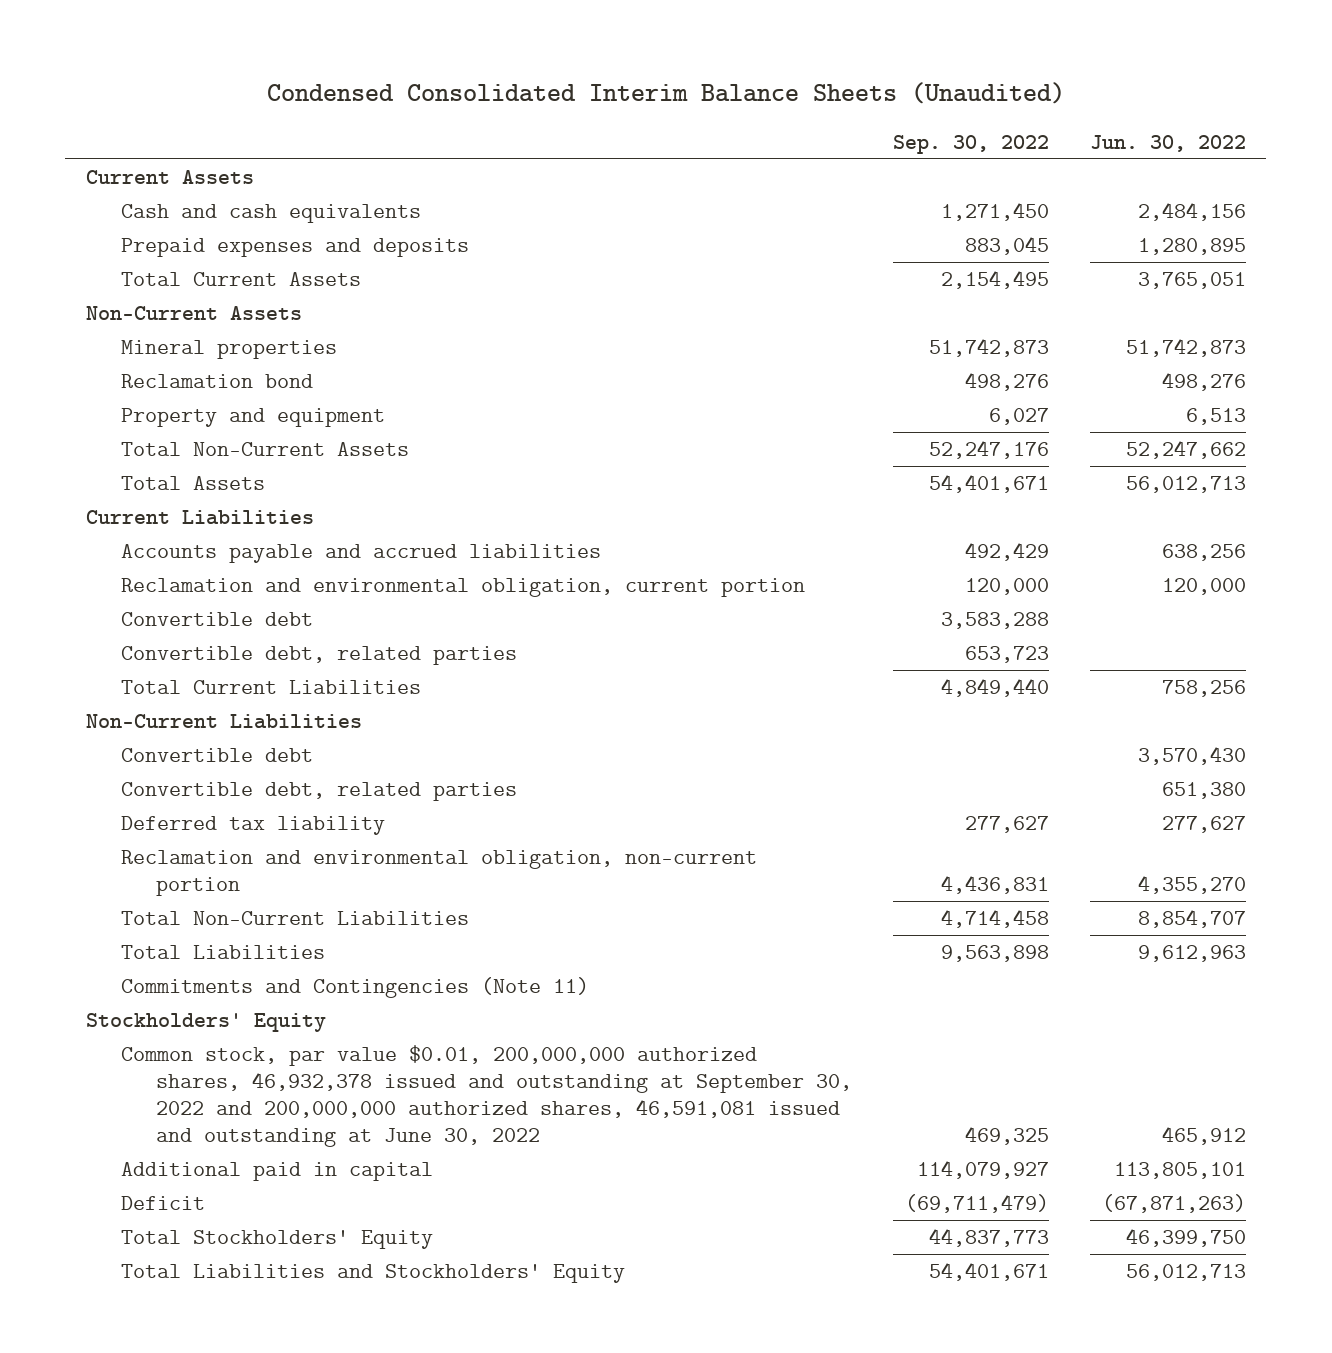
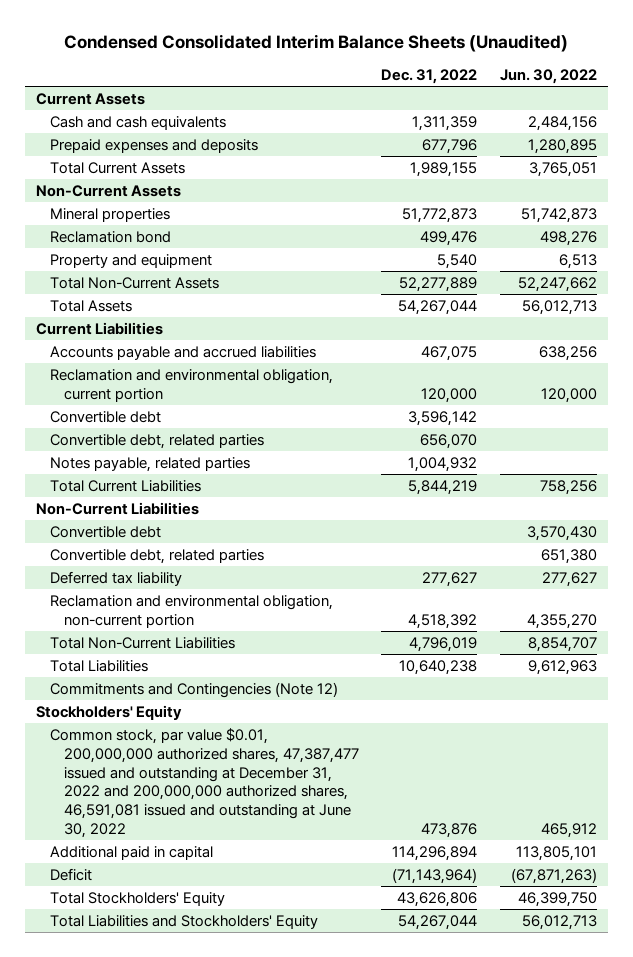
[893,134,1050,154] Sep. 30, 2022 -> none
none -> [381,69,478,85] Dec. 31, 2022
none -> [49,456,250,472] Notes payable, related parties
[121,977,590,999] Commitments and Contingencies (Note 11) -> [49,681,338,698] Commitments and Contingencies (Note 12)
[121,1045,853,1148] Common stock, par value $0.01, 200,000,000 authorized shares, 46,932,378 issued and outstanding at September 30, 2022 and 200,000,000 authorized shares, 46,591,081 issued and outstanding at June 30, 2022 -> [49,727,359,839] Common stock, par value $0.01, 200,000,000 authorized shares, 47,387,477 issued and outstanding at December 31, 2022 and 200,000,000 authorized shares, 46,591,081 issued and outstanding at June 30, 2022

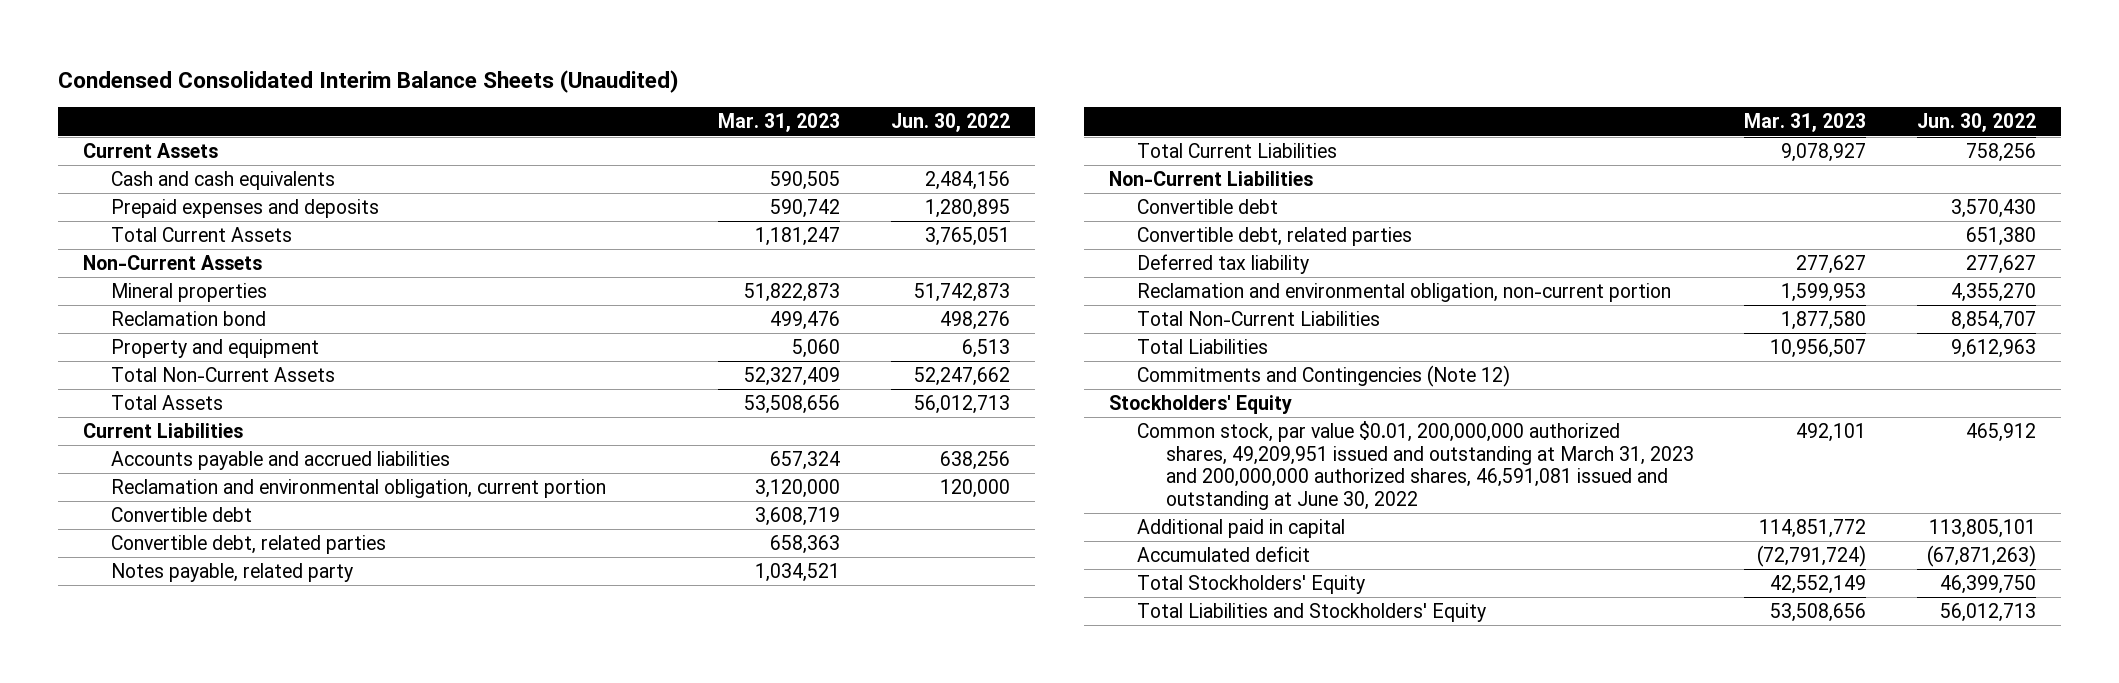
[381,69,478,85] Dec. 31, 2022 -> none
none -> [718,113,841,133] Mar. 31, 2023
[49,456,250,472] Notes payable, related parties -> [111,563,354,583] Notes payable, related party
[49,727,359,839] Common stock, par value $0.01, 200,000,000 authorized shares, 47,387,477 issued and outstanding at December 31, 2022 and 200,000,000 authorized shares, 46,591,081 issued and outstanding at June 30, 2022 -> [1137,421,1694,510] Common stock, par value $0.01, 200,000,000 authorized shares, 49,209,951 issued and outstanding at March 31, 2023 and 200,000,000 authorized shares, 46,591,081 issued and outstanding at June 30, 2022
[49,867,92,881] Deficit -> [1137,546,1311,563] Accumulated deficit

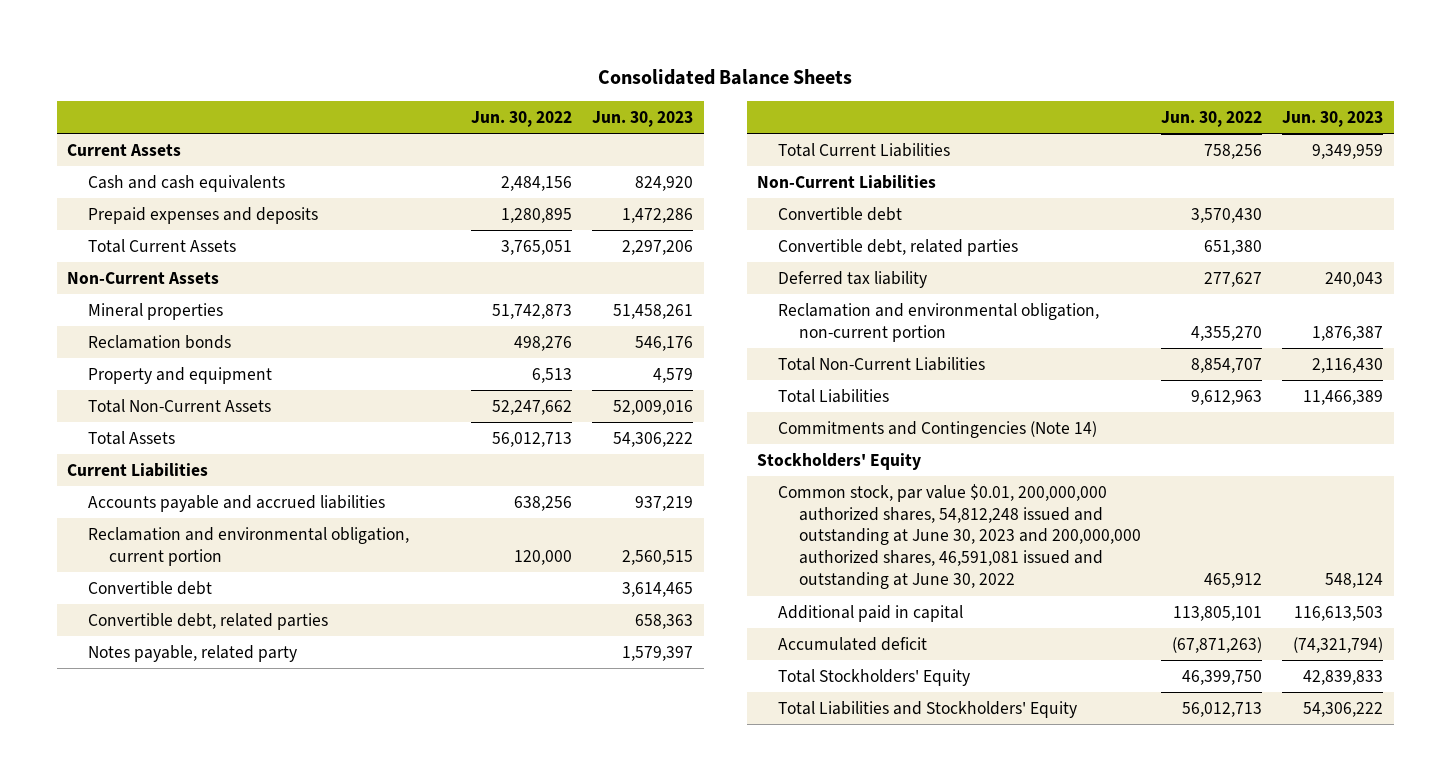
[57,69,679,93] Condensed Consolidated Interim Balance Sheets (Unaudited) -> [598,68,853,85] Consolidated Balance Sheets
[718,113,841,133] Mar. 31, 2023 -> none
none -> [592,110,694,127] Jun. 30, 2023
[111,311,267,327] Reclamation bond -> [87,334,231,349] Reclamation bonds
[1137,365,1511,388] Commitments and Contingencies (Note 12) -> [777,420,1097,438] Commitments and Contingencies (Note 14)
[1137,421,1694,510] Common stock, par value $0.01, 200,000,000 authorized shares, 49,209,951 issued and outstanding at March 31, 2023 and 200,000,000 authorized shares, 46,591,081 issued and outstanding at June 30, 2022 -> [777,483,1141,590] Common stock, par value $0.01, 200,000,000 authorized shares, 54,812,248 issued and outstanding at June 30, 2023 and 200,000,000 authorized shares, 46,591,081 issued and outstanding at June 30, 2022

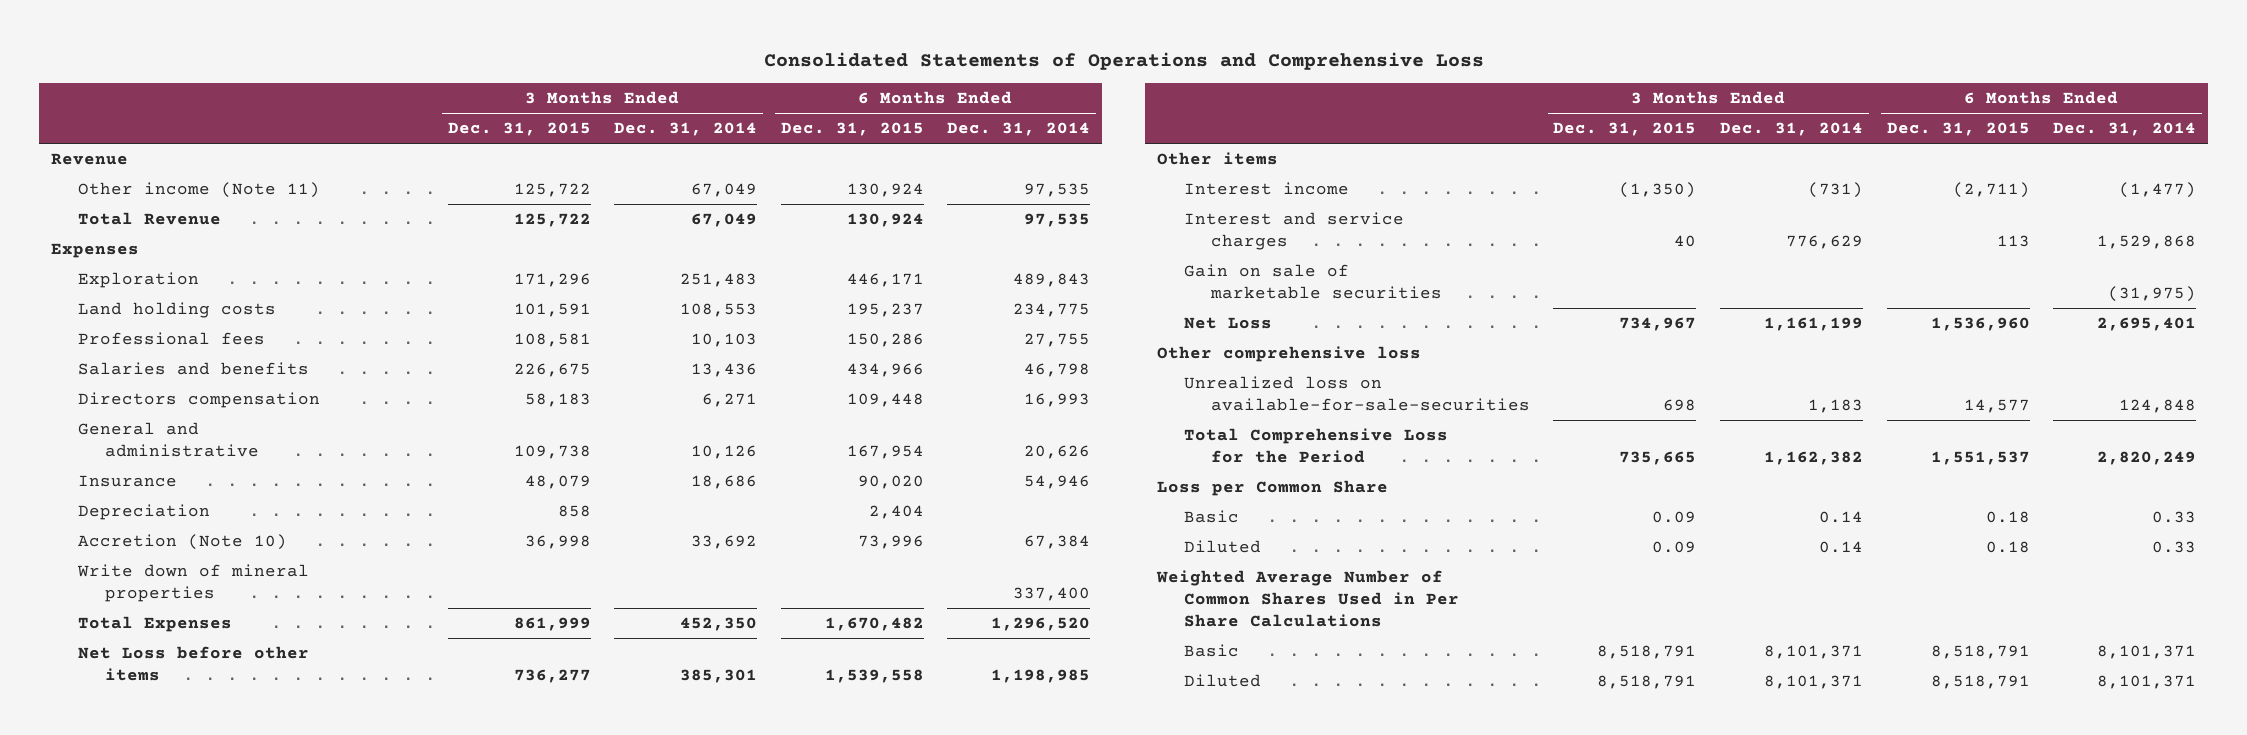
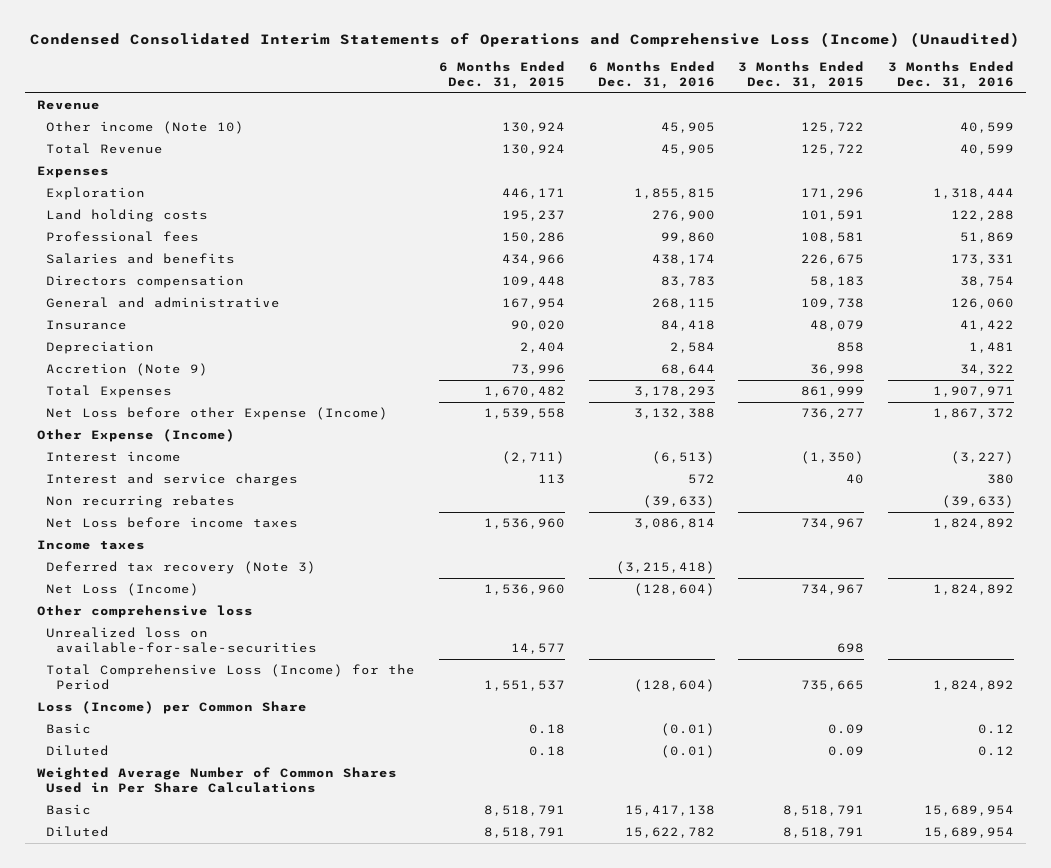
[763,52,1484,71] Consolidated Statements of Operations and Comprehensive Loss -> [30,31,1021,47] Condensed Consolidated Interim Statements of Operations and Comprehensive Loss (Income) (Unaudited)
[614,122,758,137] Dec. 31, 2014 -> none
[947,122,1091,137] Dec. 31, 2014 -> none
none -> [588,60,715,89] 6 Months Ended Dec. 31, 2016
none -> [887,60,1014,89] 3 Months Ended Dec. 31, 2016
[78,181,321,198] Other income (Note 11) -> [46,121,245,135] Other income (Note 10)
[77,563,310,603] Write down of mineral properties -> none
[78,533,288,550] Accretion (Note 10) -> [46,363,209,377] Accretion (Note 9)
[78,645,310,682] Net Loss before other items -> [46,407,389,421] Net Loss before other Expense (Income)
[1157,151,1279,165] Other items -> [37,429,236,443] Other Expense (Income)
[1183,263,1442,300] Gain on sale of marketable securities -> none
none -> [46,495,236,509] Non recurring rebates
none -> [46,517,299,529] Net Loss before income taxes
none -> [37,540,146,551] Income taxes
none -> [46,561,317,575] Deferred tax recovery (Note 3)
[1183,316,1272,329] Net Loss -> [46,583,200,597] Net Loss (Income)
[1183,427,1448,464] Total Comprehensive Loss for the Period -> [46,664,416,691] Total Comprehensive Loss (Income) for the Period
[1157,479,1389,496] Loss per Common Share -> [37,701,308,715] Loss (Income) per Common Share

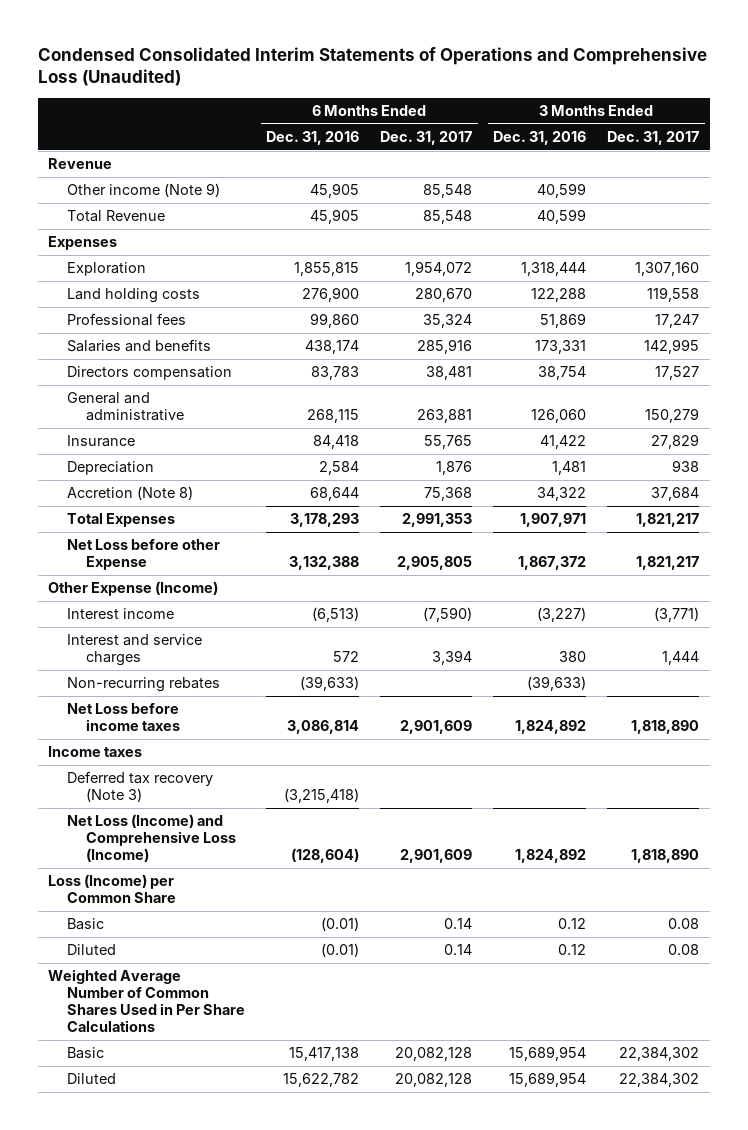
[30,31,1021,47] Condensed Consolidated Interim Statements of Operations and Comprehensive Loss (Income) (Unaudited) -> [37,46,707,87] Condensed Consolidated Interim Statements of Operations and Comprehensive Loss (Unaudited)
[439,60,566,89] 6 Months Ended Dec. 31, 2015 -> none
[738,60,865,89] 3 Months Ended Dec. 31, 2015 -> none
none -> [380,131,473,146] Dec. 31, 2017
none -> [607,131,700,146] Dec. 31, 2017
[46,121,245,135] Other income (Note 10) -> [67,183,221,198] Other income (Note 9)
[46,363,209,377] Accretion (Note 9) -> [67,486,194,501] Accretion (Note 8)
[46,407,389,421] Net Loss before other Expense (Income) -> [67,539,221,571] Net Loss before other Expense
[46,495,236,509] Non recurring rebates -> [67,677,221,693] Non-recurring rebates
[37,605,254,619] Other comprehensive loss -> none
[46,627,317,654] Unrealized loss on available-for-sale-securities -> none
[46,664,416,691] Total Comprehensive Loss (Income) for the Period -> none
[46,583,200,597] Net Loss (Income) -> [67,814,237,863] Net Loss (Income) and Comprehensive Loss (Income)

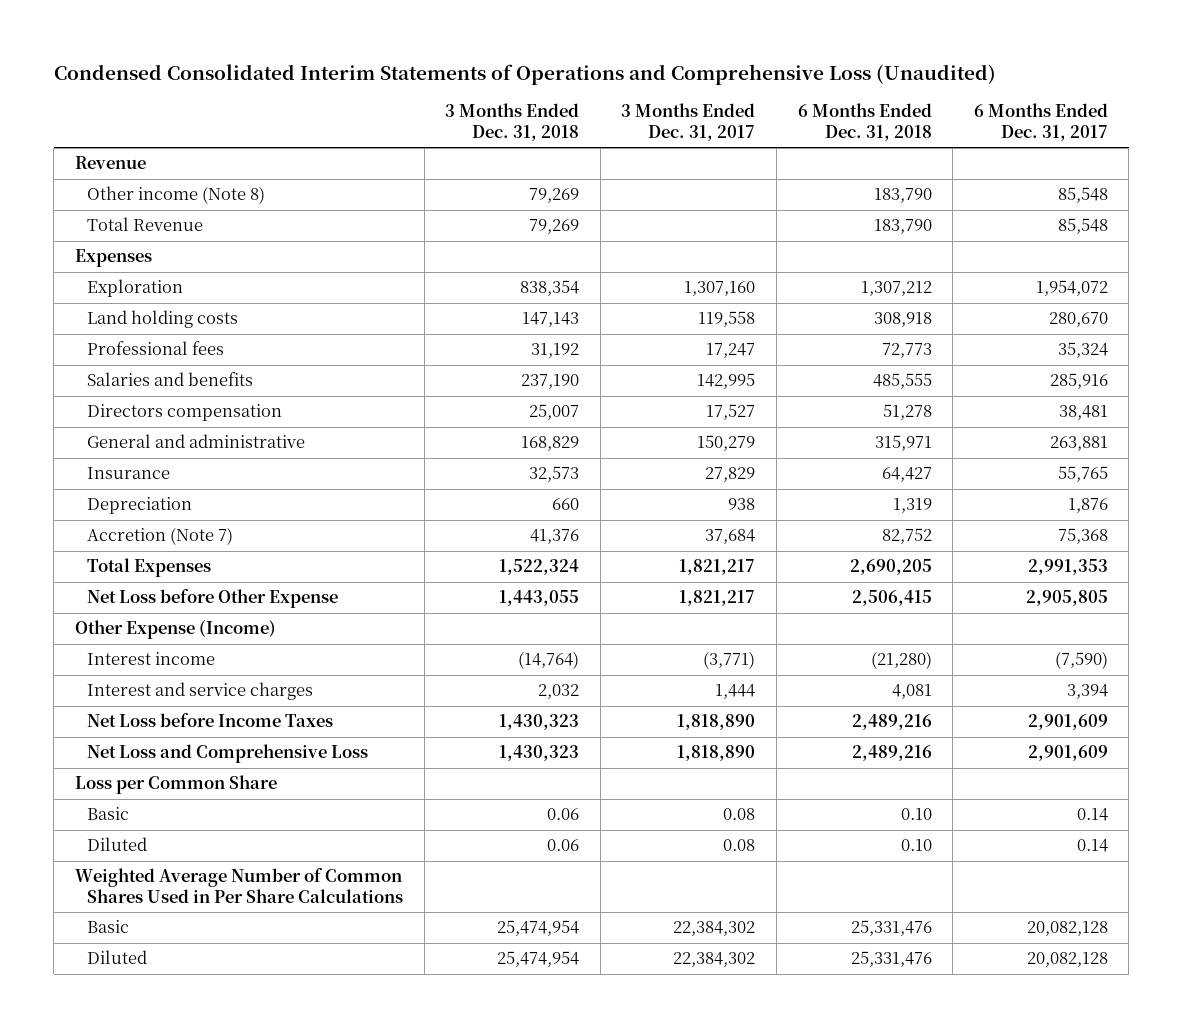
[266,131,360,146] Dec. 31, 2016 -> none
[493,131,587,146] Dec. 31, 2016 -> none
none -> [445,103,580,142] 3 Months Ended Dec. 31, 2018
none -> [797,103,932,142] 6 Months Ended Dec. 31, 2018
[67,183,221,198] Other income (Note 9) -> [87,186,266,205] Other income (Note 8)
[67,486,194,501] Accretion (Note 8) -> [87,527,234,546] Accretion (Note 7)
[67,539,221,571] Net Loss before other Expense -> [87,589,339,609] Net Loss before Other Expense
[67,677,221,693] Non-recurring rebates -> none
[48,746,143,758] Income taxes -> none
[67,771,214,803] Deferred tax recovery (Note 3) -> none
[67,703,181,732] Net Loss before income taxes -> [87,713,334,728] Net Loss before Income Taxes
[67,814,237,863] Net Loss (Income) and Comprehensive Loss (Income) -> [87,744,369,764] Net Loss and Comprehensive Loss
[48,874,177,904] Loss (Income) per Common Share -> [75,775,278,795] Loss per Common Share

